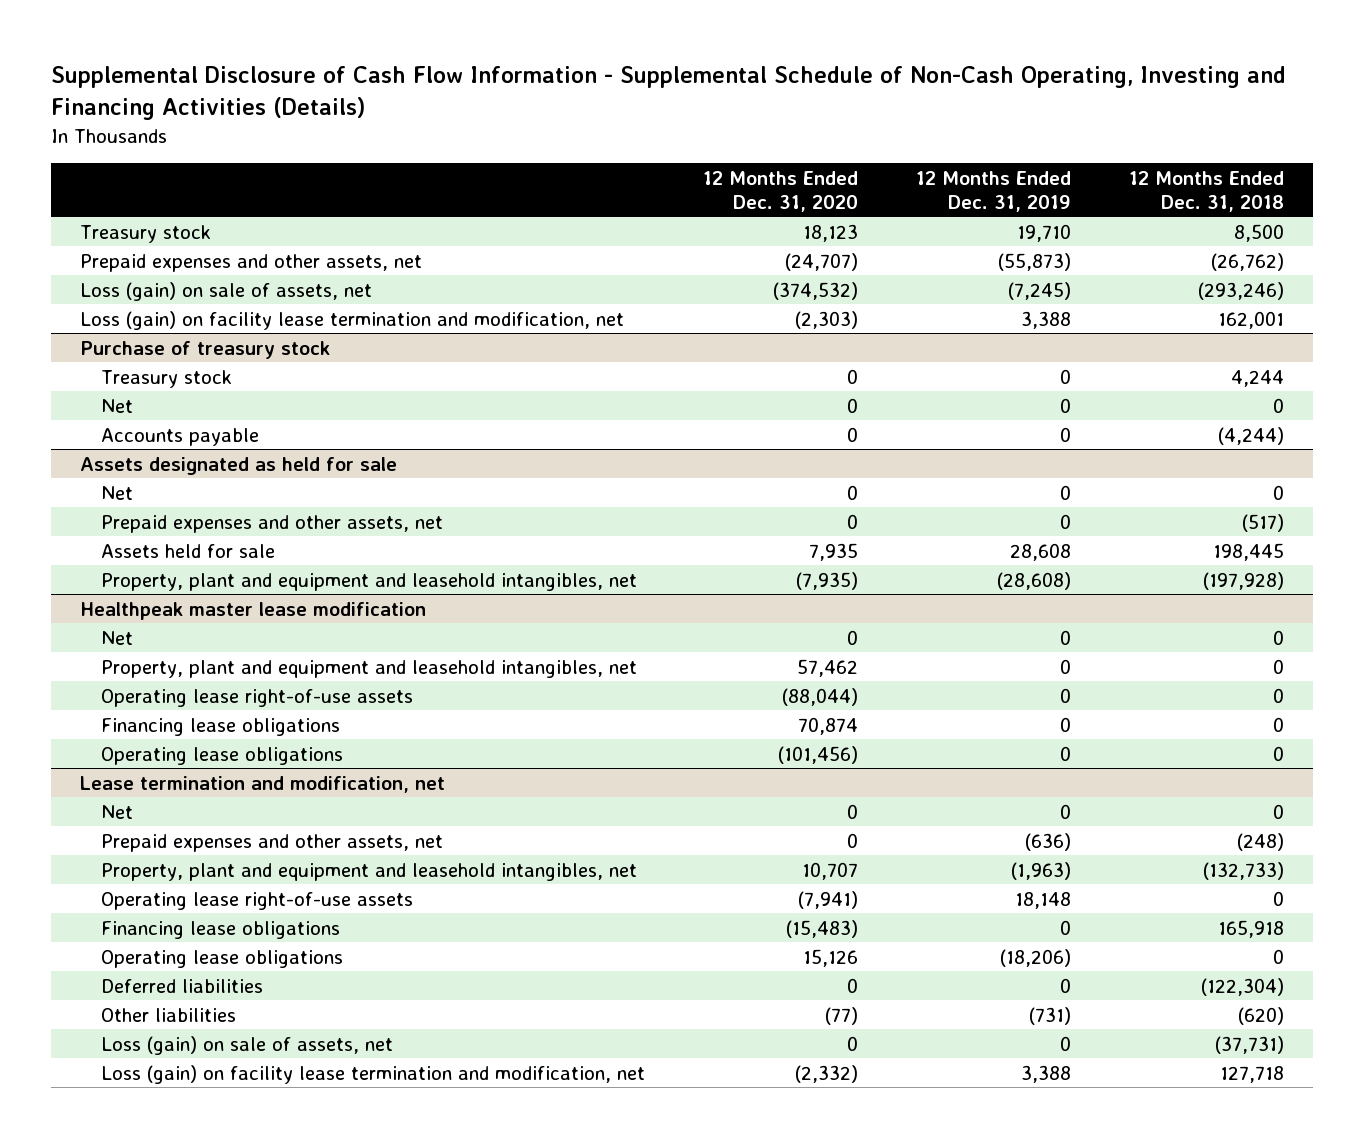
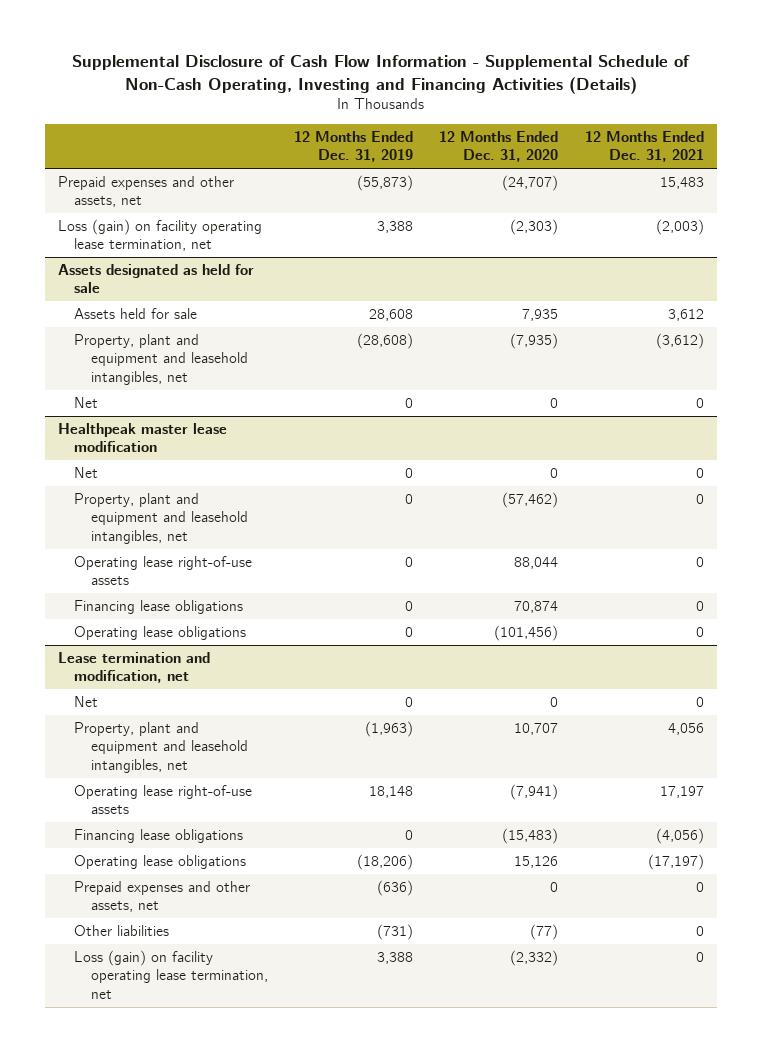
[1128,170,1284,212] 12 Months Ended Dec. 31, 2018 -> none
none -> [584,130,704,162] 12 Months Ended Dec. 31, 2021
[80,224,212,243] Treasury stock -> none
[80,281,373,301] Loss (gain) on sale of assets, net -> none
[80,340,331,359] Purchase of treasury stock -> none
[101,369,233,388] Treasury stock -> none
[101,398,134,413] Net -> none
[101,427,260,446] Accounts payable -> none
[80,310,625,330] Loss (gain) on facility lease termination and modification, net -> [57,219,262,252] Loss (gain) on facility operating lease termination, net
[101,514,444,533] Prepaid expenses and other assets, net -> none
[101,485,134,500] Net -> [74,397,99,409] Net
[797,658,859,677] 57,462 -> [502,492,559,509] (57,462)
[782,687,859,706] (88,044) -> [514,557,559,570] 88,044
[101,978,264,993] Deferred liabilities -> none
[101,833,444,852] Prepaid expenses and other assets, net -> [74,881,251,913] Prepaid expenses and other assets, net
[101,1035,394,1055] Loss (gain) on sale of assets, net -> none
[101,1064,646,1084] Loss (gain) on facility lease termination and modification, net -> [74,950,268,999] Loss (gain) on facility operating lease termination, net

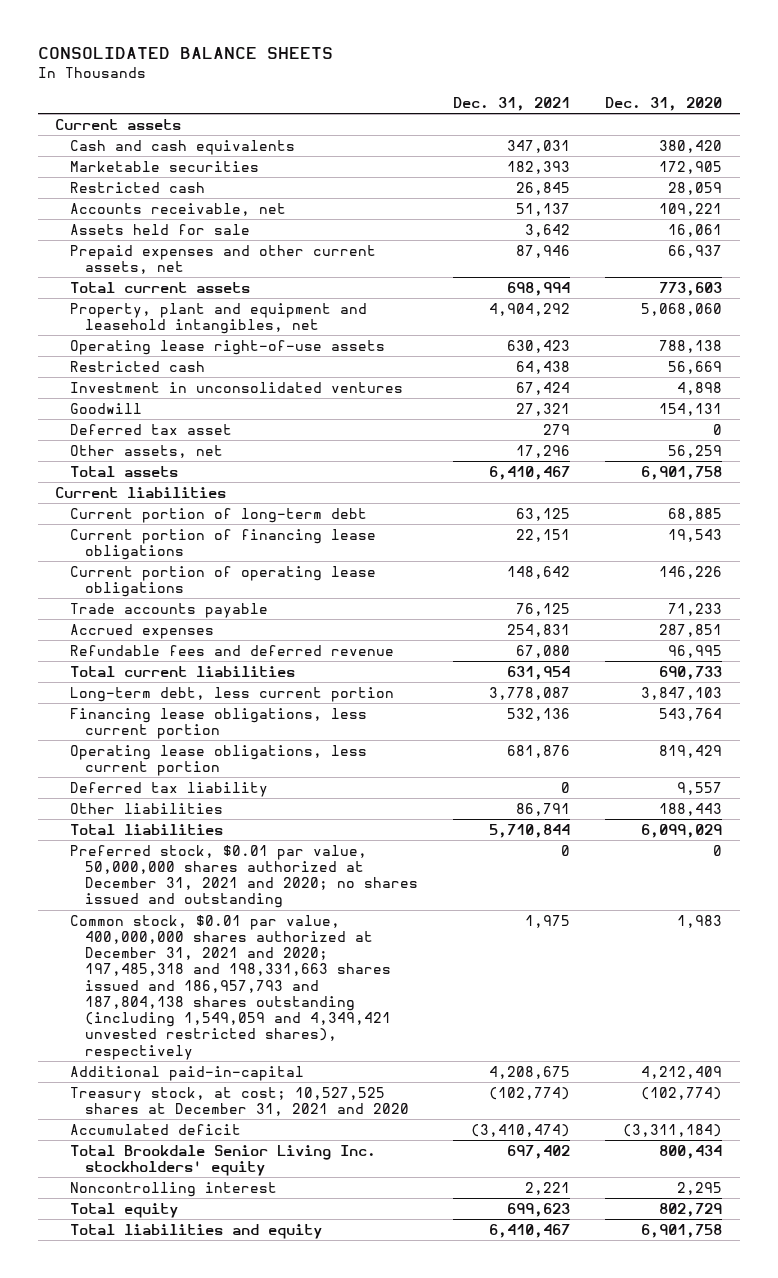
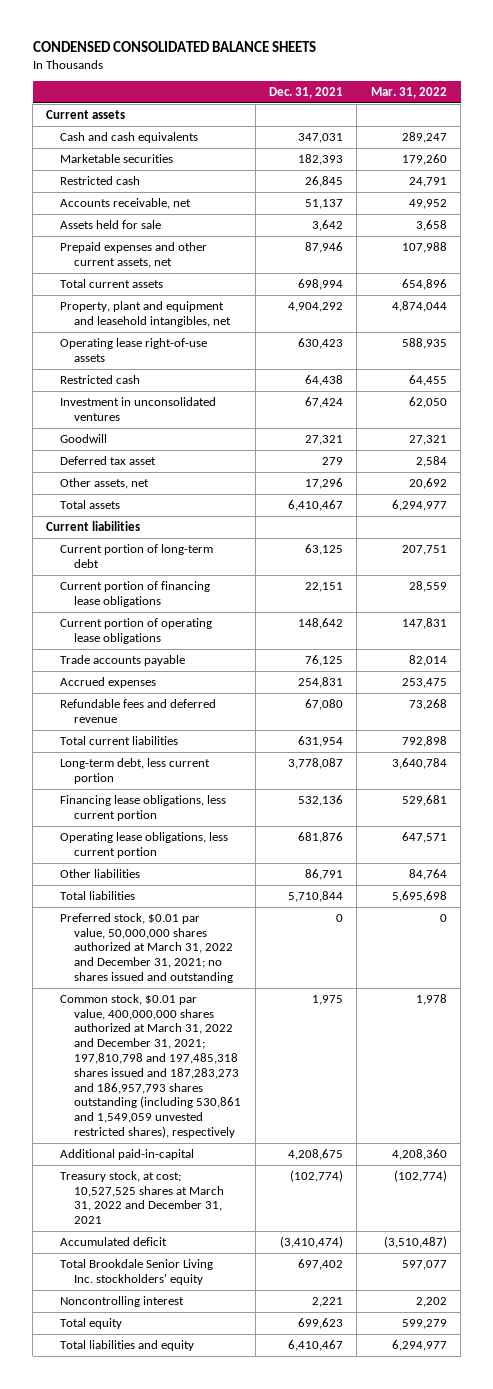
[37,47,333,60] CONSOLIDATED BALANCE SHEETS -> [32,40,316,52] CONDENSED CONSOLIDATED BALANCE SHEETS
[605,96,723,111] Dec. 31, 2020 -> none
none -> [370,87,447,99] Mar. 31, 2022
[70,781,269,797] Deferred tax liability -> none
[70,844,419,909] Preferred stock, $0.01 par value, 50,000,000 shares authorized at December 31, 2021 and 2020; no shares issued and outstanding -> [60,912,234,984] Preferred stock, $0.01 par value, 50,000,000 shares authorized at March 31, 2022 and December 31, 2021; no shares issued and outstanding
[70,914,392,1060] Common stock, $0.01 par value, 400,000,000 shares authorized at December 31, 2021 and 2020; 197,485,318 and 198,331,663 shares issued and 186,957,793 and 187,804,138 shares outstanding (including 1,549,059 and 4,349,421 unvested restricted shares), respectively -> [60,993,242,1138] Common stock, $0.01 par value, 400,000,000 shares authorized at March 31, 2022 and December 31, 2021; 197,810,798 and 197,485,318 shares issued and 187,283,273 and 186,957,793 shares outstanding (including 530,861 and 1,549,059 unvested restricted shares), respectively
[70,1086,410,1117] Treasury stock, at cost; 10,527,525 shares at December 31, 2021 and 2020 -> [60,1170,225,1225] Treasury stock, at cost; 10,527,525 shares at March 31, 2022 and December 31, 2021

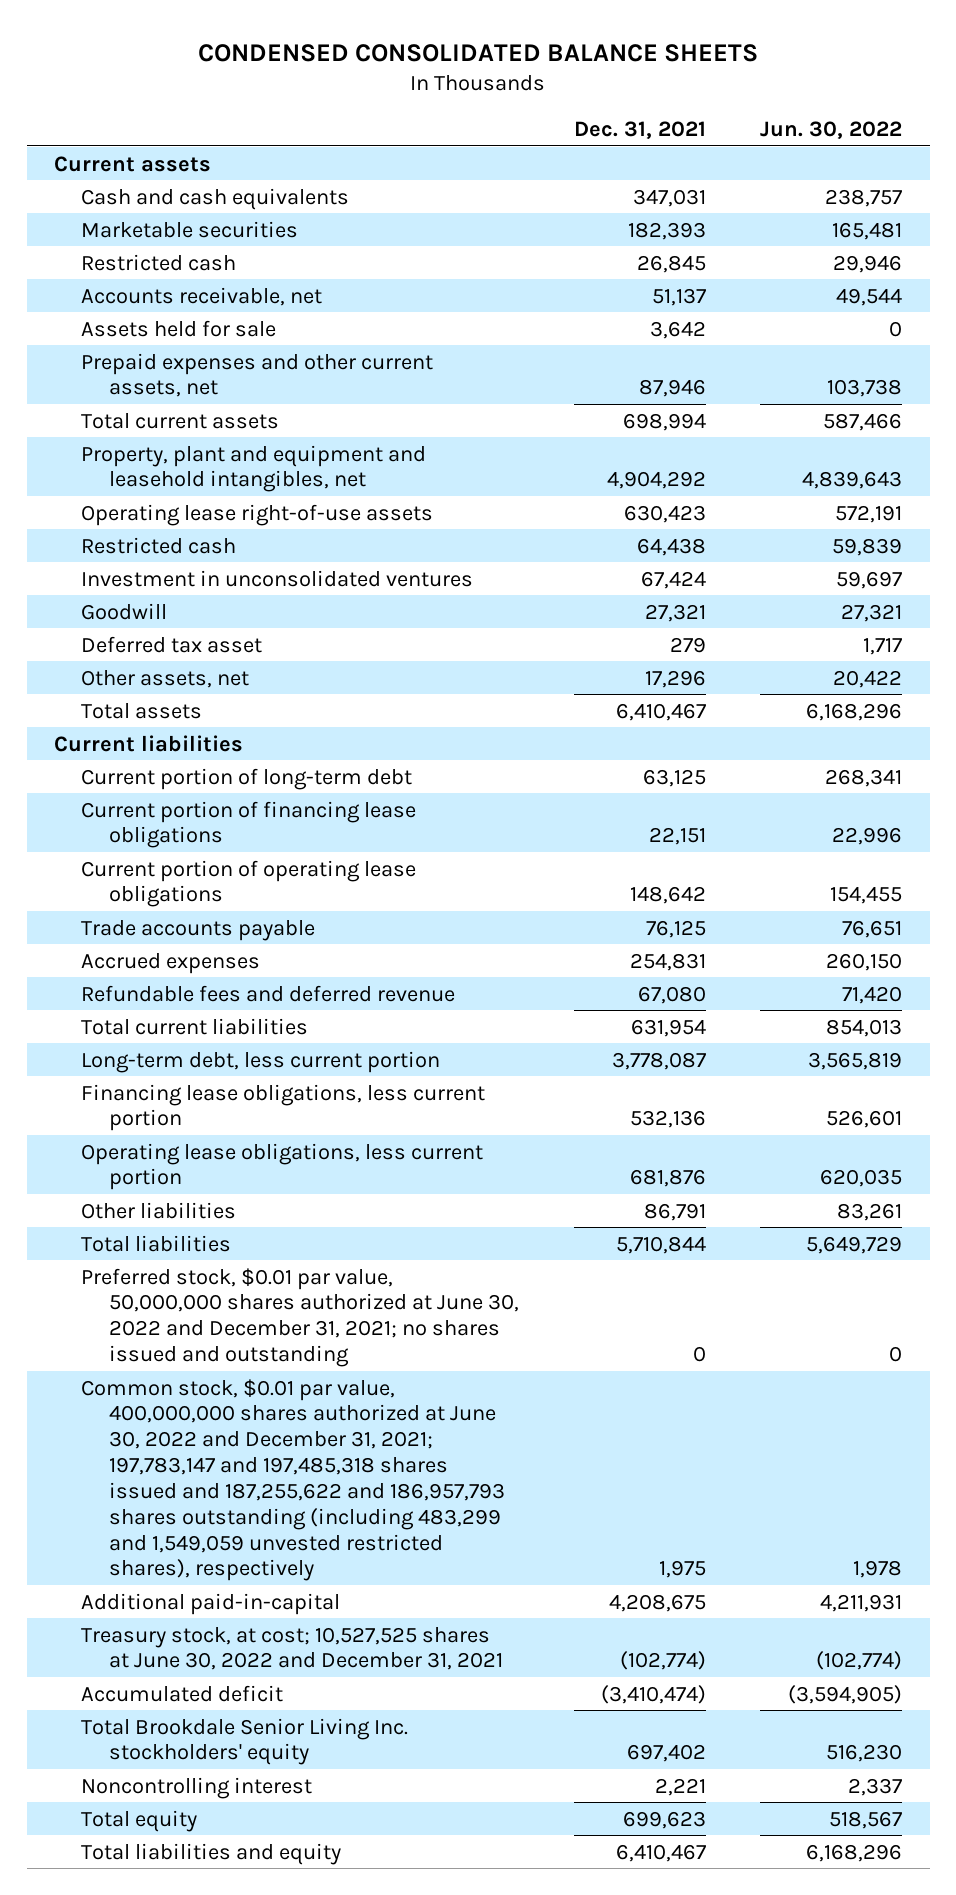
[370,87,447,99] Mar. 31, 2022 -> none
none -> [760,121,903,140] Jun. 30, 2022
[60,912,234,984] Preferred stock, $0.01 par value, 50,000,000 shares authorized at March 31, 2022 and December 31, 2021; no shares issued and outstanding -> [81,1267,519,1368] Preferred stock, $0.01 par value, 50,000,000 shares authorized at June 30, 2022 and December 31, 2021; no shares issued and outstanding
[60,993,242,1138] Common stock, $0.01 par value, 400,000,000 shares authorized at March 31, 2022 and December 31, 2021; 197,810,798 and 197,485,318 shares issued and 187,283,273 and 186,957,793 shares outstanding (including 530,861 and 1,549,059 unvested restricted shares), respectively -> [81,1378,505,1582] Common stock, $0.01 par value, 400,000,000 shares authorized at June 30, 2022 and December 31, 2021; 197,783,147 and 197,485,318 shares issued and 187,255,622 and 186,957,793 shares outstanding (including 483,299 and 1,549,059 unvested restricted shares), respectively
[60,1170,225,1225] Treasury stock, at cost; 10,527,525 shares at March 31, 2022 and December 31, 2021 -> [81,1626,503,1671] Treasury stock, at cost; 10,527,525 shares at June 30, 2022 and December 31, 2021

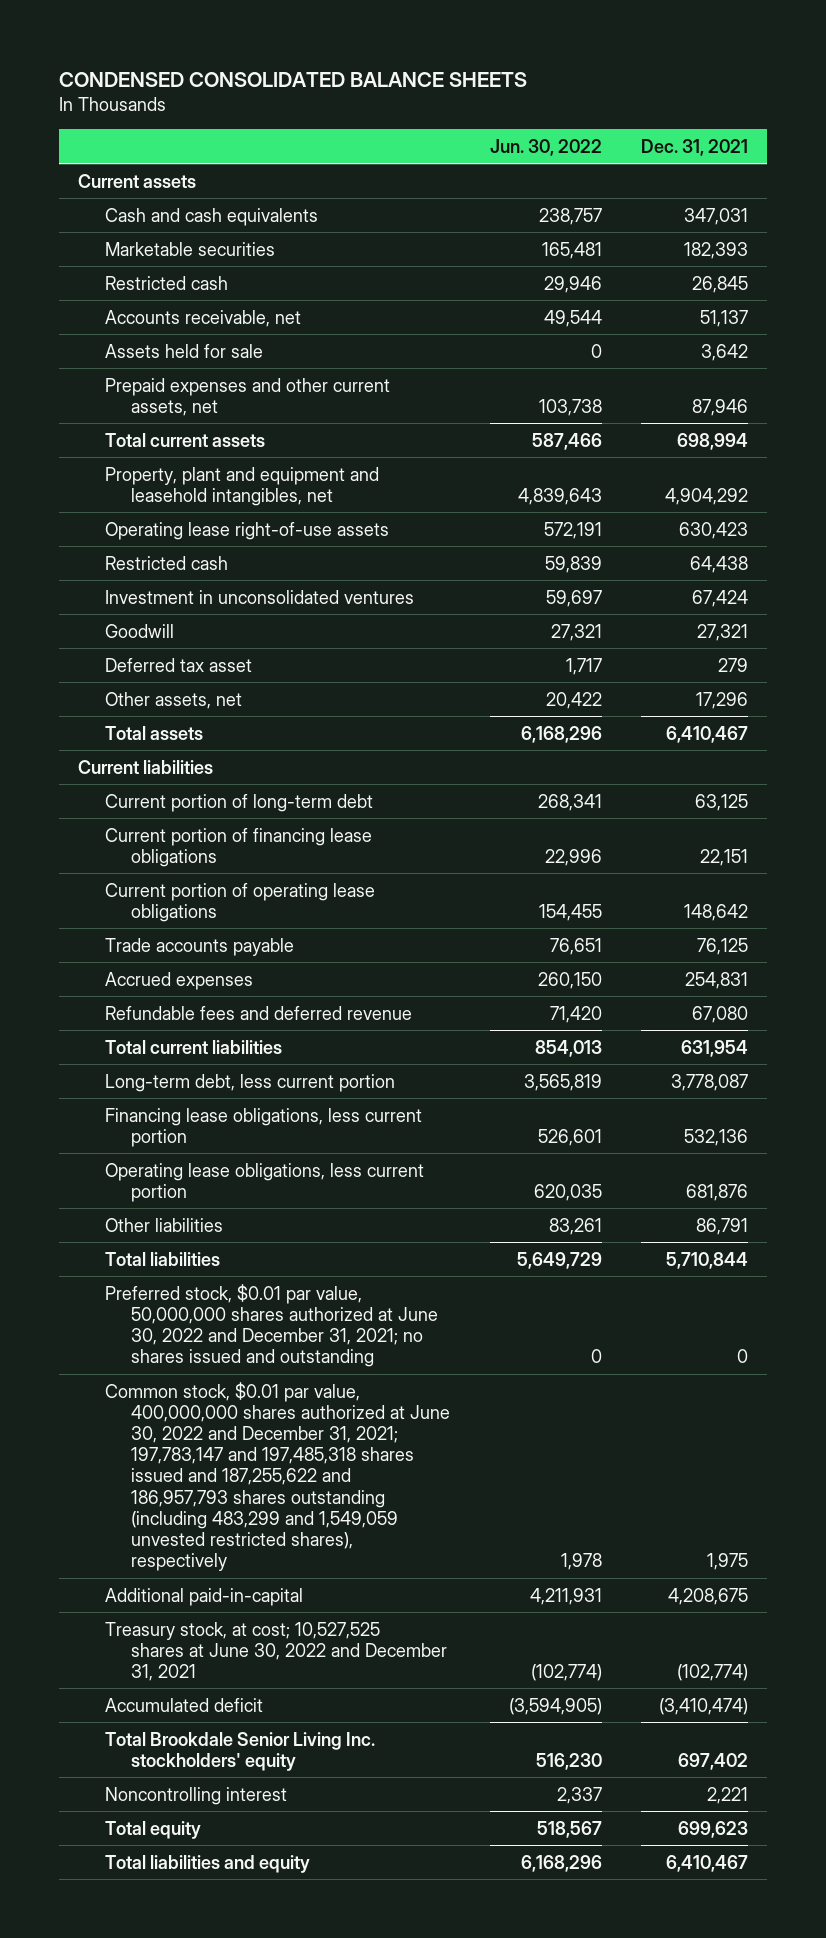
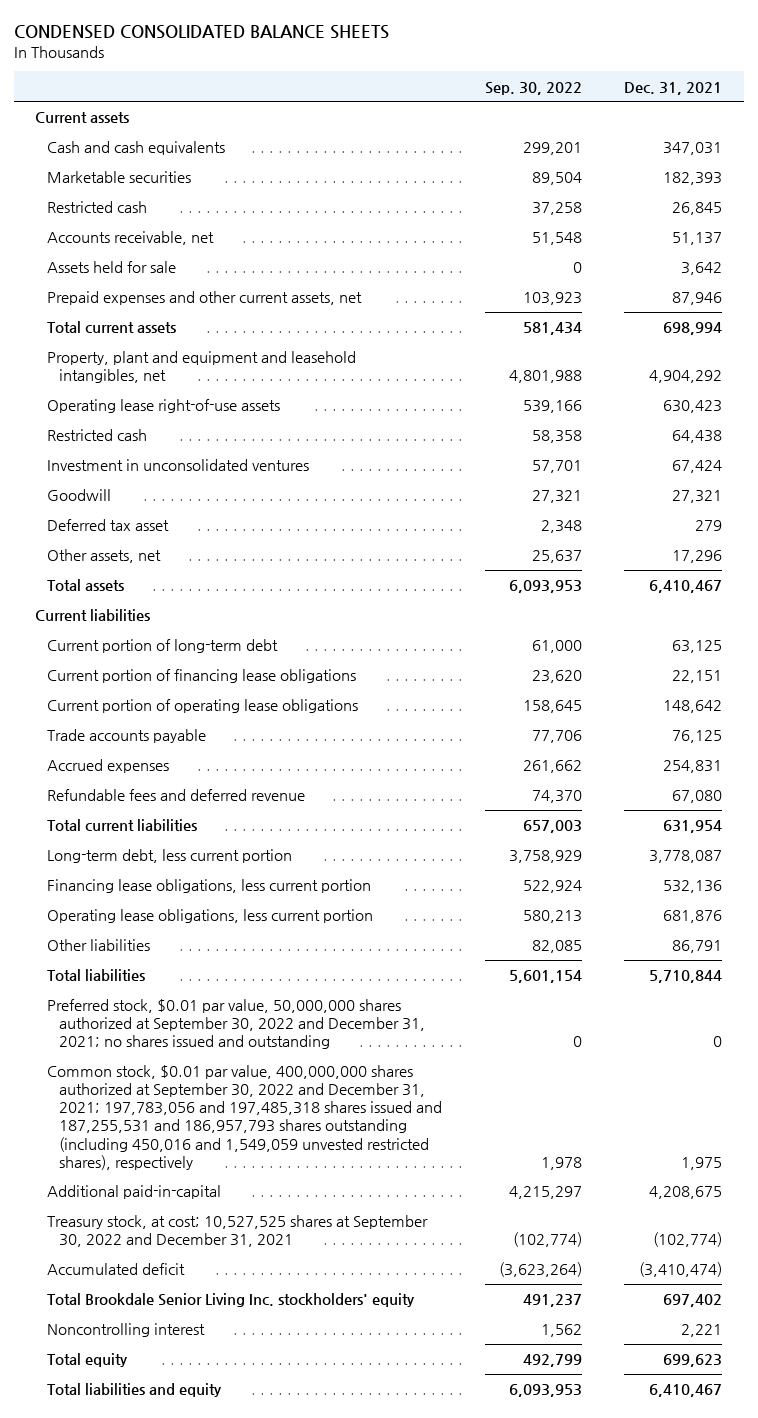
[489,138,602,156] Jun. 30, 2022 -> none
none -> [484,81,582,95] Sep. 30, 2022
[104,1283,439,1368] Preferred stock, $0.01 par value, 50,000,000 shares authorized at June 30, 2022 and December 31, 2021; no shares issued and outstanding -> [46,999,425,1050] Preferred stock, $0.01 par value, 50,000,000 shares authorized at September 30, 2022 and December 31, 2021; no shares issued and outstanding
[104,1381,451,1572] Common stock, $0.01 par value, 400,000,000 shares authorized at June 30, 2022 and December 31, 2021; 197,783,147 and 197,485,318 shares issued and 187,255,622 and 186,957,793 shares outstanding (including 483,299 and 1,549,059 unvested restricted shares), respectively -> [46,1065,442,1170] Common stock, $0.01 par value, 400,000,000 shares authorized at September 30, 2022 and December 31, 2021; 197,783,056 and 197,485,318 shares issued and 187,255,531 and 186,957,793 shares outstanding (including 450,016 and 1,549,059 unvested restricted shares), respectively
[104,1621,448,1681] Treasury stock, at cost; 10,527,525 shares at June 30, 2022 and December 31, 2021 -> [46,1215,428,1248] Treasury stock, at cost; 10,527,525 shares at September 30, 2022 and December 31, 2021

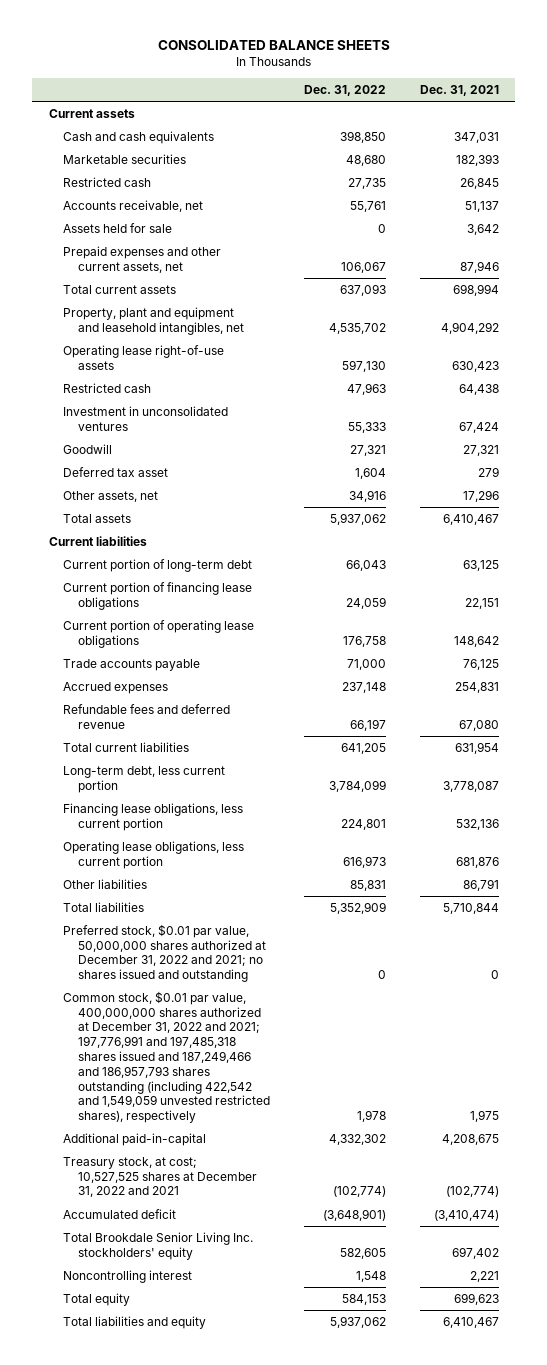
[13,24,389,39] CONDENSED CONSOLIDATED BALANCE SHEETS -> [157,40,390,51] CONSOLIDATED BALANCE SHEETS
[484,81,582,95] Sep. 30, 2022 -> none
none -> [303,85,386,97] Dec. 31, 2022
[46,999,425,1050] Preferred stock, $0.01 par value, 50,000,000 shares authorized at September 30, 2022 and December 31, 2021; no shares issued and outstanding -> [63,923,266,983] Preferred stock, $0.01 par value, 50,000,000 shares authorized at December 31, 2022 and 2021; no shares issued and outstanding
[46,1065,442,1170] Common stock, $0.01 par value, 400,000,000 shares authorized at September 30, 2022 and December 31, 2021; 197,783,056 and 197,485,318 shares issued and 187,255,531 and 186,957,793 shares outstanding (including 450,016 and 1,549,059 unvested restricted shares), respectively -> [63,990,270,1124] Common stock, $0.01 par value, 400,000,000 shares authorized at December 31, 2022 and 2021; 197,776,991 and 197,485,318 shares issued and 187,249,466 and 186,957,793 shares outstanding (including 422,542 and 1,549,059 unvested restricted shares), respectively
[46,1215,428,1248] Treasury stock, at cost; 10,527,525 shares at September 30, 2022 and December 31, 2021 -> [63,1156,257,1198] Treasury stock, at cost; 10,527,525 shares at December 31, 2022 and 2021

